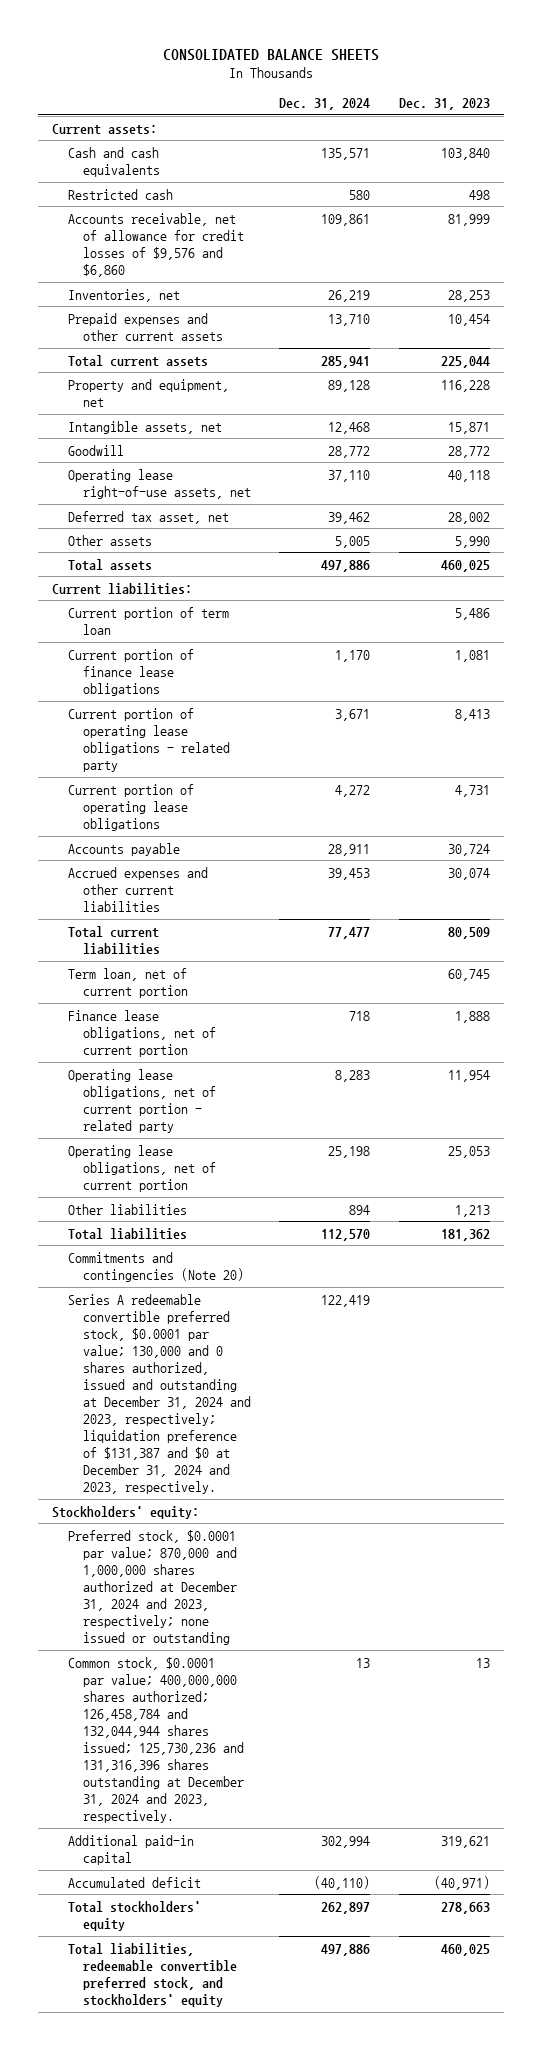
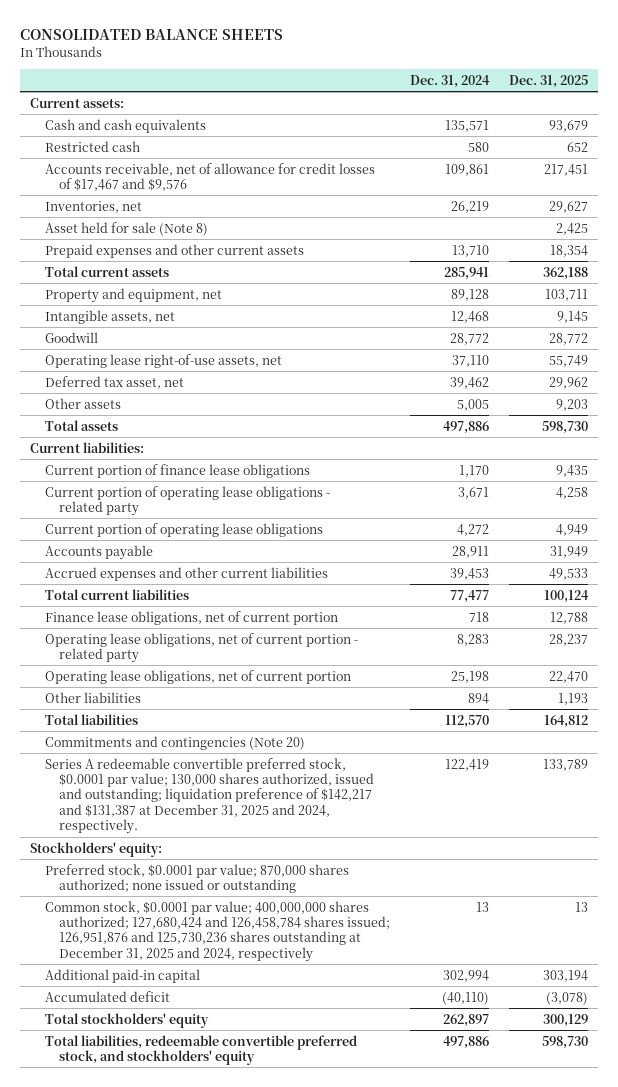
[398,97,490,110] Dec. 31, 2023 -> none
none -> [509,75,589,89] Dec. 31, 2025
[67,212,245,277] Accounts receivable, net of allowance for credit losses of $9,576 and $6,860 -> [44,162,375,192] Accounts receivable, net of allowance for credit losses of $17,467 and $9,576
none -> [44,221,208,236] Asset held for sale (Note 8)
[67,606,229,635] Current portion of term loan -> none
[67,967,189,998] Term loan, net of current portion -> none
[67,1293,252,1495] Series A redeemable convertible preferred stock, $0.0001 par value; 130,000 and 0 shares authorized, issued and outstanding at December 31, 2024 and 2023, respectively; liquidation preference of $131,387 and $0 at December 31, 2024 and 2023, respectively. -> [44,757,375,835] Series A redeemable convertible preferred stock, $0.0001 par value; 130,000 shares authorized, issued and outstanding; liquidation preference of $142,217 and $131,387 at December 31, 2025 and 2024, respectively.
[67,1529,238,1646] Preferred stock, $0.0001 par value; 870,000 and 1,000,000 shares authorized at December 31, 2024 and 2023, respectively; none issued or outstanding -> [44,863,349,894] Preferred stock, $0.0001 par value; 870,000 shares authorized; none issued or outstanding
[67,1656,245,1824] Common stock, $0.0001 par value; 400,000,000 shares authorized; 126,458,784 and 132,044,944 shares issued; 125,730,236 and 131,316,396 shares outstanding at December 31, 2024 and 2023, respectively. -> [44,900,391,962] Common stock, $0.0001 par value; 400,000,000 shares authorized; 127,680,424 and 126,458,784 shares issued; 126,951,876 and 125,730,236 shares outstanding at December 31, 2025 and 2024, respectively

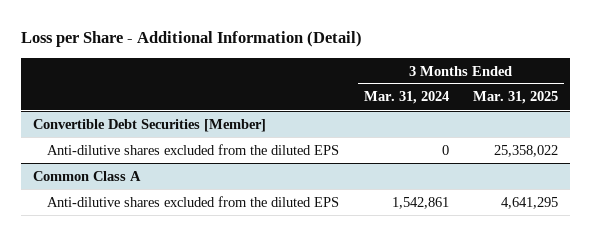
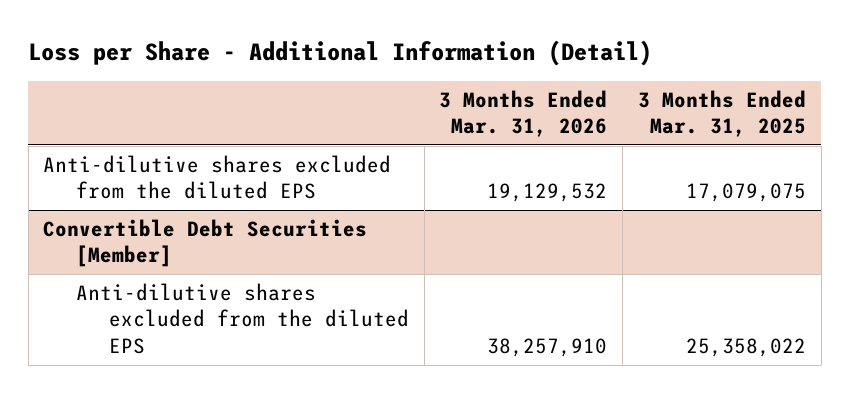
[363,91,449,105] Mar. 31, 2024 -> none
none -> [439,89,608,138] 3 Months Ended Mar. 31, 2026
none -> [43,154,392,200] Anti-dilutive shares excluded from the diluted EPS
[33,170,142,181] Common Class A -> none
[47,195,340,207] Anti-dilutive shares excluded from the diluted EPS -> none

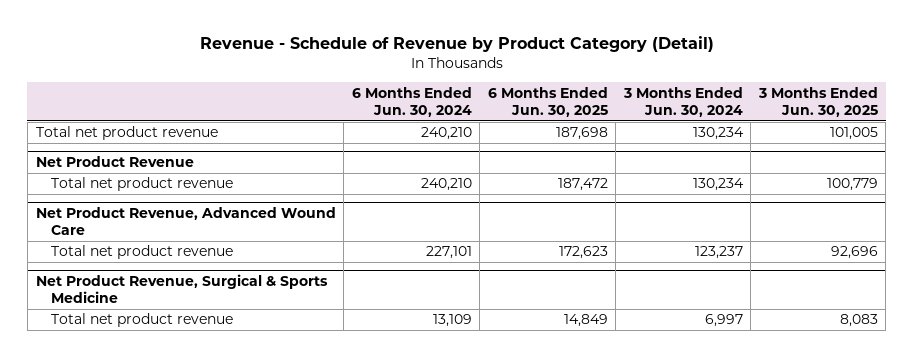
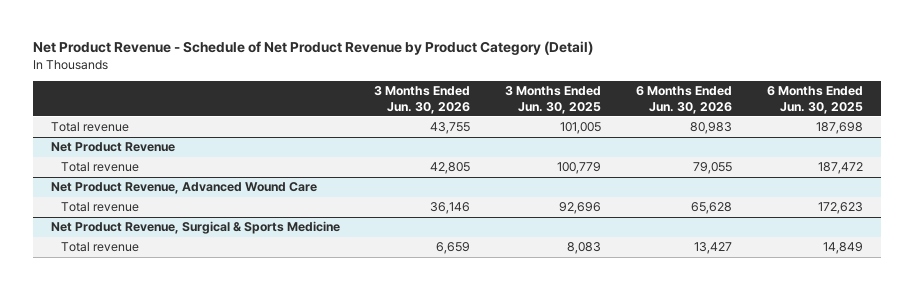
[199,36,714,53] Revenue - Schedule of Revenue by Product Category (Detail) -> [33,41,594,56] Net Product Revenue - Schedule of Net Product Revenue by Product Category (Detail)
[351,86,472,117] 6 Months Ended Jun. 30, 2024 -> none
[622,86,743,117] 3 Months Ended Jun. 30, 2024 -> none
none -> [374,86,471,114] 3 Months Ended Jun. 30, 2026
none -> [636,86,733,114] 6 Months Ended Jun. 30, 2026
[35,126,218,141] Total net product revenue -> [50,122,129,133] Total revenue
[50,177,233,192] Total net product revenue -> [60,162,139,173] Total revenue
[50,245,233,260] Total net product revenue -> [60,202,139,213] Total revenue
[50,313,233,328] Total net product revenue -> [60,242,139,253] Total revenue

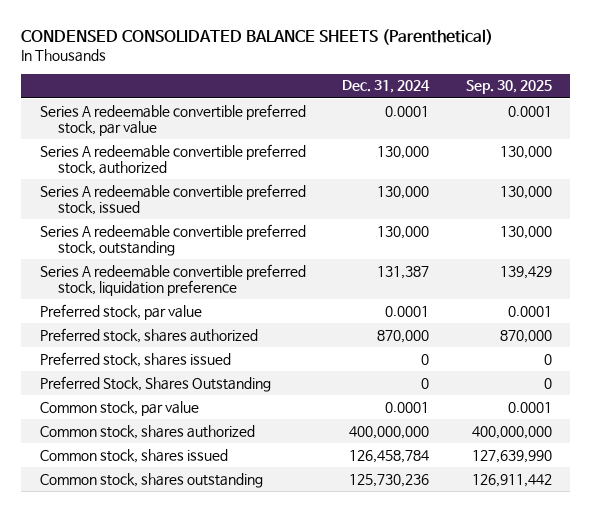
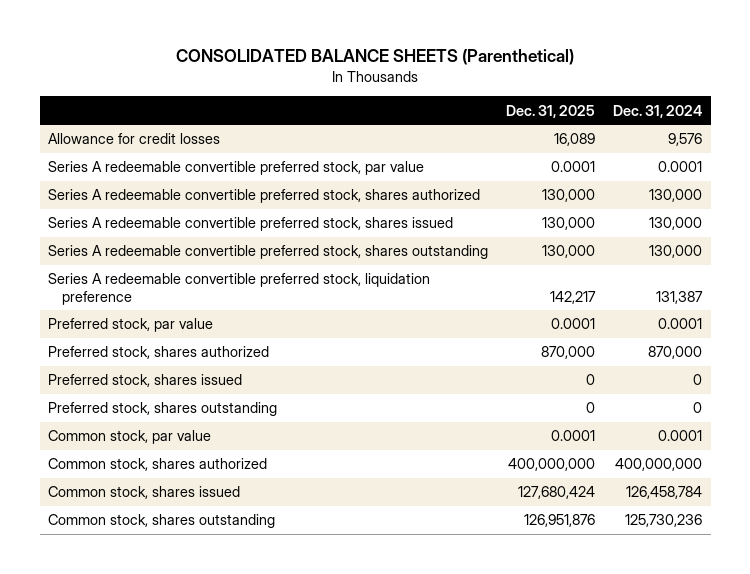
[21,29,494,46] CONDENSED CONSOLIDATED BALANCE SHEETS (Parenthetical) -> [176,49,575,66] CONSOLIDATED BALANCE SHEETS (Parenthetical)
[465,80,552,95] Sep. 30, 2025 -> none
none -> [506,104,596,118] Dec. 31, 2025
none -> [48,133,221,145] Allowance for credit losses
[39,143,306,176] Series A redeemable convertible preferred stock, authorized -> [48,189,481,204] Series A redeemable convertible preferred stock, shares authorized
[39,183,306,216] Series A redeemable convertible preferred stock, issued -> [48,217,454,232] Series A redeemable convertible preferred stock, shares issued
[39,223,306,257] Series A redeemable convertible preferred stock, outstanding -> [48,245,489,260] Series A redeemable convertible preferred stock, shares outstanding
[39,375,271,392] Preferred Stock, Shares Outstanding -> [48,402,278,417] Preferred stock, shares outstanding

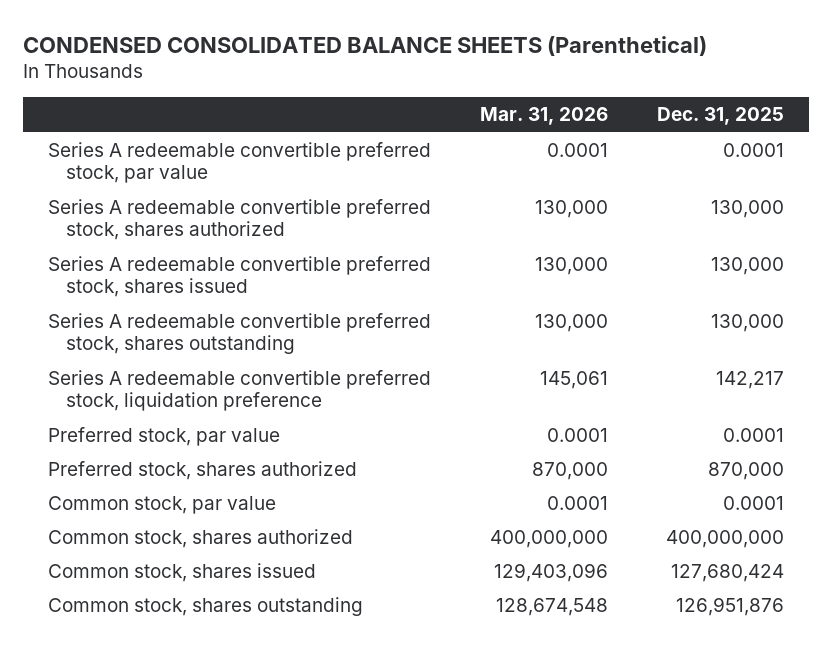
[176,49,575,66] CONSOLIDATED BALANCE SHEETS (Parenthetical) -> [23,35,708,56] CONDENSED CONSOLIDATED BALANCE SHEETS (Parenthetical)
[612,104,702,118] Dec. 31, 2024 -> none
none -> [480,107,609,126] Mar. 31, 2026
[48,133,221,145] Allowance for credit losses -> none
[48,374,243,388] Preferred stock, shares issued -> none
[48,402,278,417] Preferred stock, shares outstanding -> none

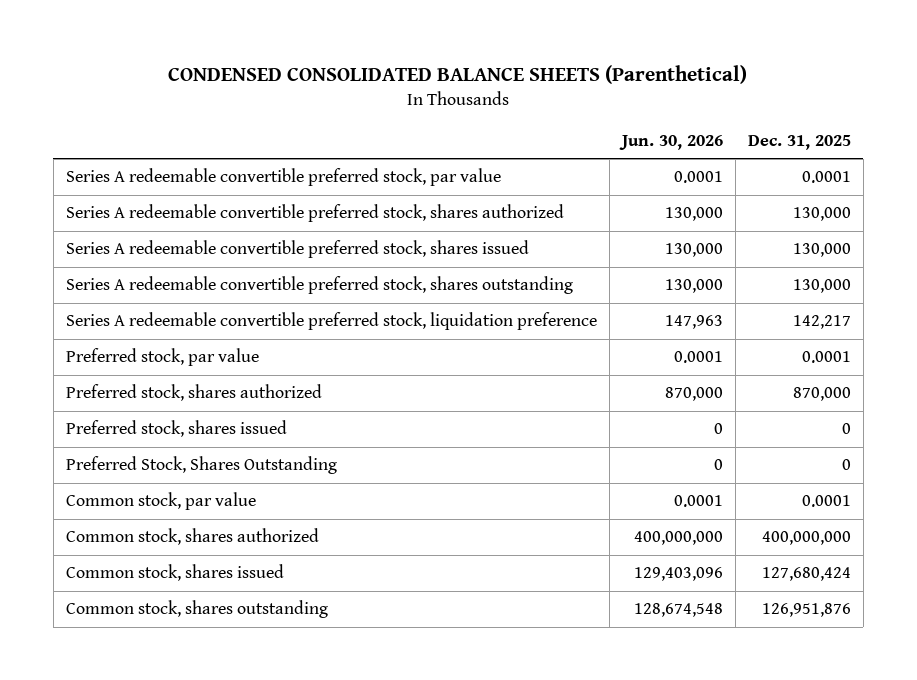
[480,107,609,126] Mar. 31, 2026 -> none
none -> [618,134,723,150] Jun. 30, 2026
none -> [65,420,287,438] Preferred stock, shares issued
none -> [65,456,337,475] Preferred Stock, Shares Outstanding

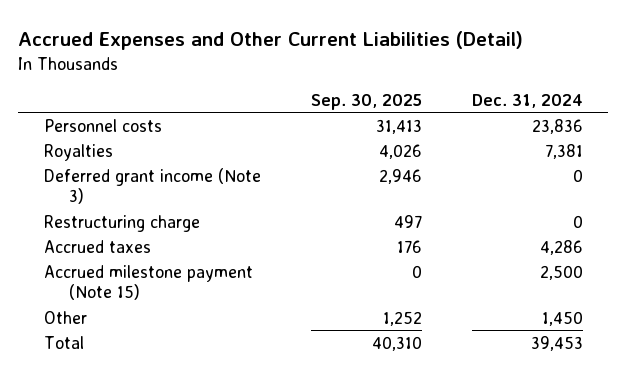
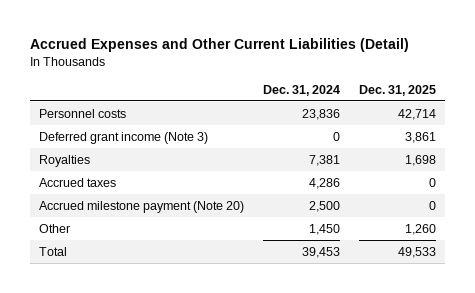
[310,93,422,110] Sep. 30, 2025 -> none
none -> [358,84,436,96] Dec. 31, 2025
[43,214,200,232] Restructuring charge -> none
[43,143,113,161] Royalties -> [39,154,91,167] Royalties
[43,264,253,301] Accrued milestone payment (Note 15) -> [39,200,245,213] Accrued milestone payment (Note 20)

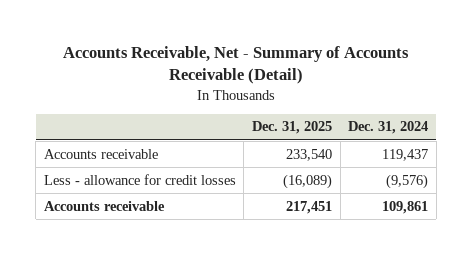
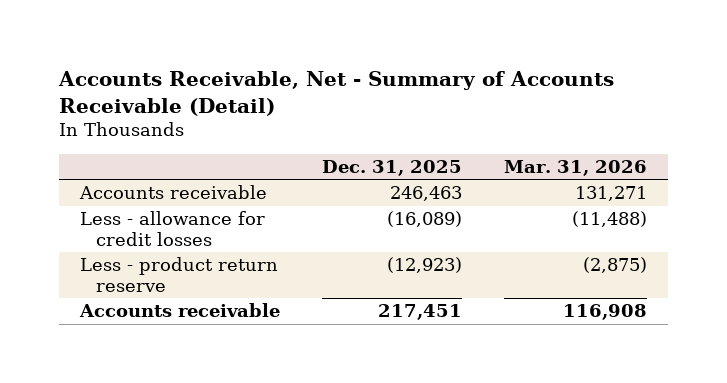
[348,121,429,135] Dec. 31, 2024 -> none
none -> [504,159,648,176] Mar. 31, 2026
[285,148,332,161] 233,540 -> [390,186,463,202] 246,463
none -> [79,257,278,292] Less - product return reserve

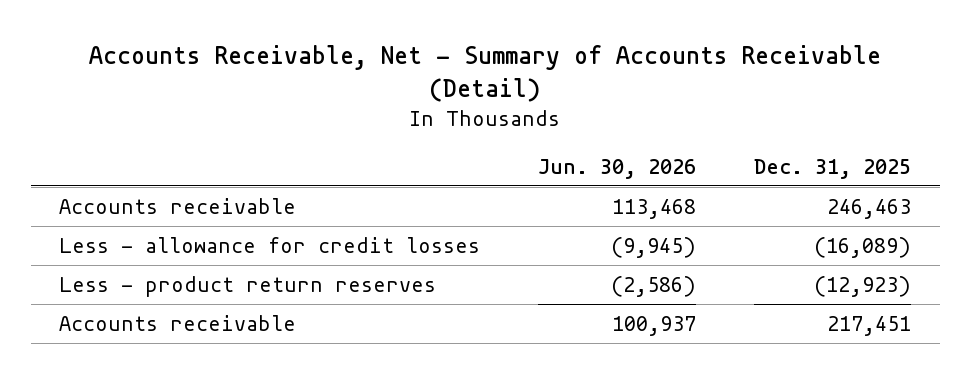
[504,159,648,176] Mar. 31, 2026 -> none
none -> [538,158,697,179] Jun. 30, 2026
[79,257,278,292] Less - product return reserve -> [59,275,437,297] Less - product return reserves

